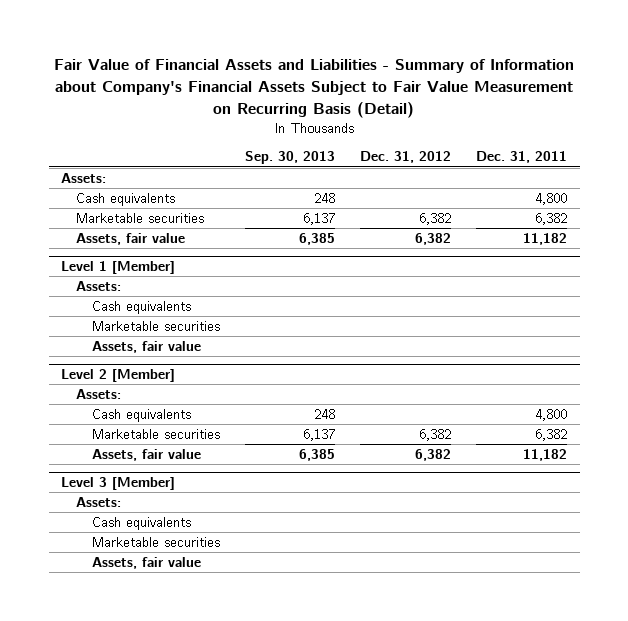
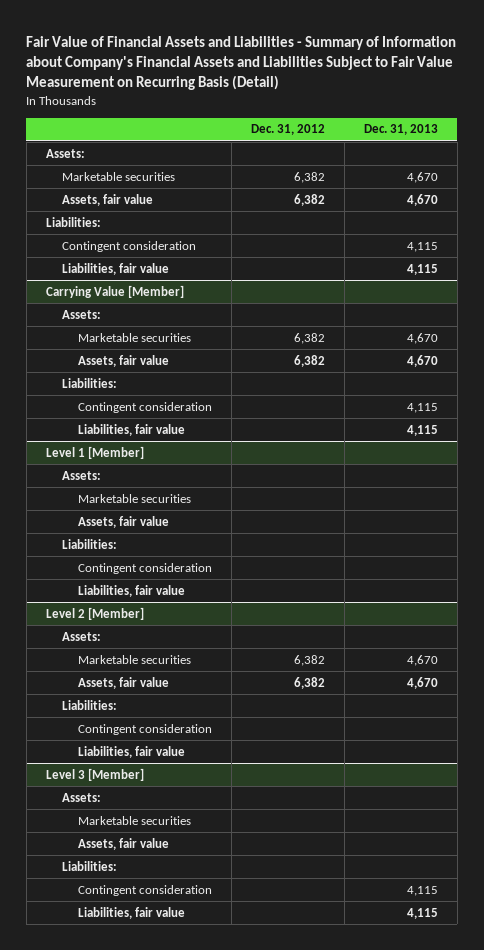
[54,59,575,118] Fair Value of Financial Assets and Liabilities - Summary of Information about Company's Financial Assets Subject to Fair Value Measurement on Recurring Basis (Detail) -> [26,35,457,91] Fair Value of Financial Assets and Liabilities - Summary of Information about Company's Financial Assets and Liabilities Subject to Fair Value Measurement on Recurring Basis (Detail)
[244,151,335,165] Sep. 30, 2013 -> none
[476,151,568,164] Dec. 31, 2011 -> none
none -> [363,124,438,136] Dec. 31, 2013
[76,192,176,206] Cash equivalents -> none
none -> [45,216,101,227] Liabilities:
none -> [62,240,197,252] Contingent consideration
none -> [62,262,170,275] Liabilities, fair value
none -> [45,284,184,298] Carrying Value [Member]
none -> [62,309,102,319] Assets:
none -> [78,332,192,342] Marketable securities
none -> [78,354,170,367] Assets, fair value
none -> [62,377,118,388] Liabilities:
none -> [78,401,213,413] Contingent consideration
none -> [78,423,186,436] Liabilities, fair value
[91,300,191,314] Cash equivalents -> none
none -> [62,538,118,549] Liabilities:
none -> [78,562,213,574] Contingent consideration
none -> [78,584,186,597] Liabilities, fair value
[91,408,191,422] Cash equivalents -> none
none -> [62,699,118,710] Liabilities:
none -> [78,723,213,735] Contingent consideration
none -> [78,745,186,758] Liabilities, fair value
[91,516,191,530] Cash equivalents -> none
none -> [62,860,118,871] Liabilities:
none -> [78,884,213,896] Contingent consideration
none -> [78,906,186,919] Liabilities, fair value

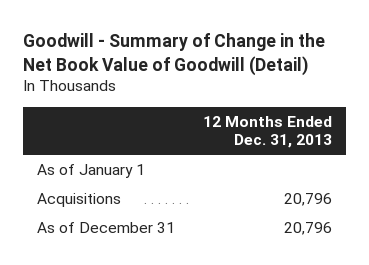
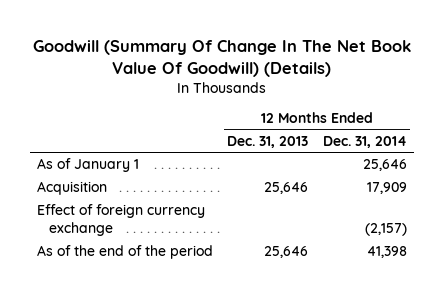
[23,33,326,76] Goodwill - Summary of Change in the Net Book Value of Goodwill (Detail) -> [32,39,411,77] Goodwill (Summary Of Change In The Net Book Value Of Goodwill) (Details)
none -> [322,136,407,149] Dec. 31, 2014
[37,193,122,208] Acquisitions -> [36,181,107,196] Acquisition
[283,193,332,207] 20,796 -> [264,182,309,195] 25,646
none -> [36,204,205,237] Effect of foreign currency exchange
[37,222,176,234] As of December 31 -> [36,245,213,260] As of the end of the period
[283,222,332,236] 20,796 -> [264,246,309,259] 25,646

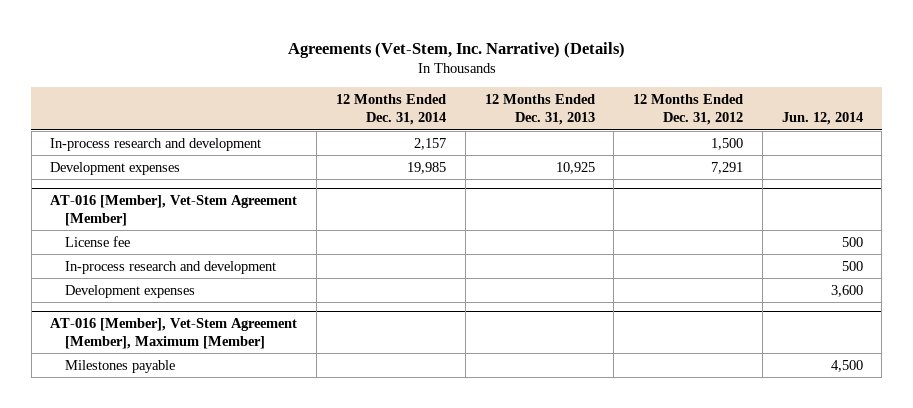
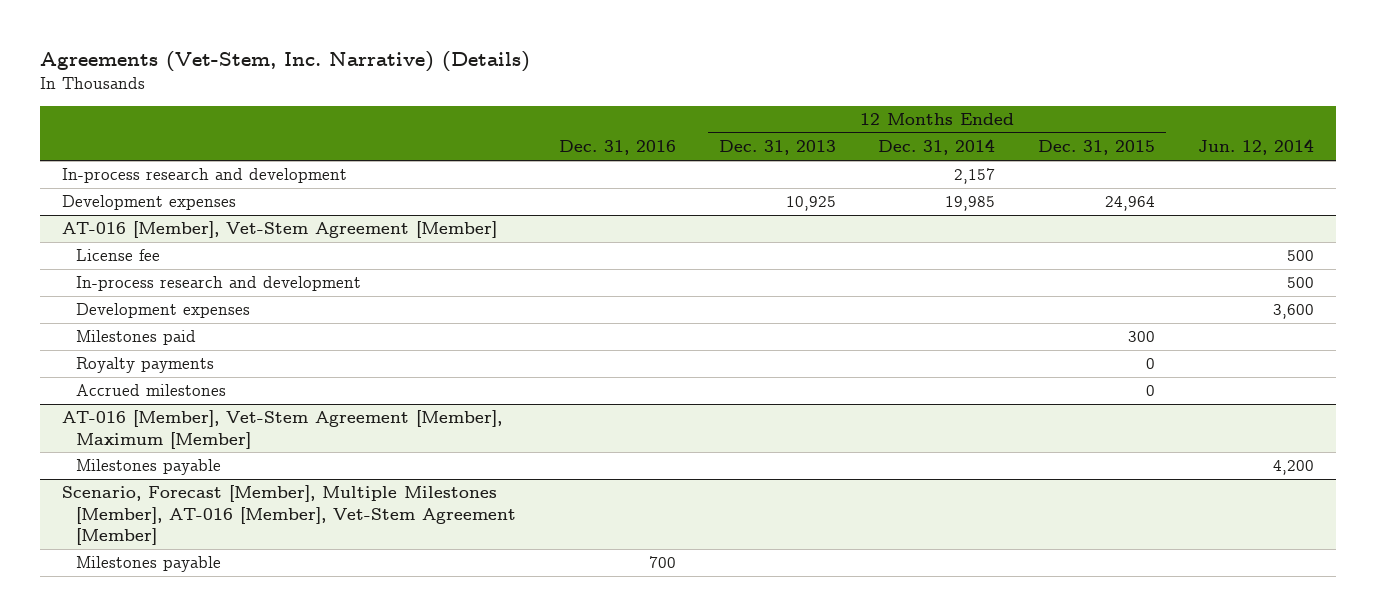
[633,93,744,126] 12 Months Ended Dec. 31, 2012 -> none
none -> [558,140,676,156] Dec. 31, 2016
none -> [1038,140,1156,156] Dec. 31, 2015
none -> [75,330,196,346] Milestones paid
none -> [75,357,214,374] Royalty payments
none -> [75,384,226,397] Accrued milestones
[830,359,863,372] 4,500 -> [1273,460,1315,476] 4,200
none -> [61,485,516,546] Scenario, Forecast [Member], Multiple Milestones [Member], AT-016 [Member], Vet-Stem Agreement [Member]
none -> [75,556,221,573] Milestones payable

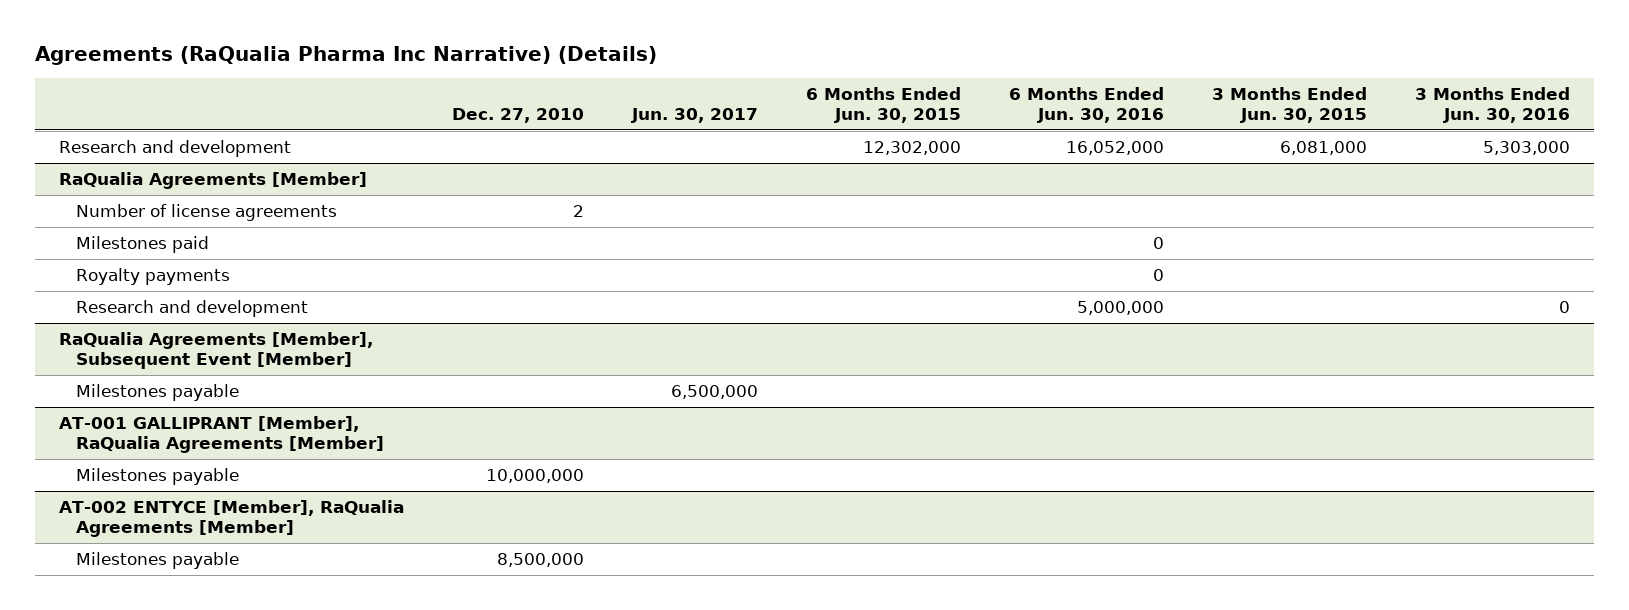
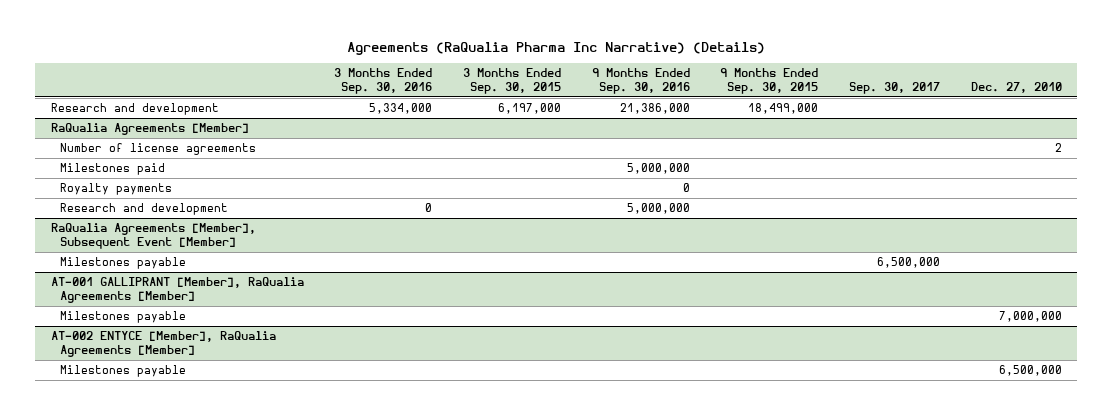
[630,107,758,123] Jun. 30, 2017 -> none
[805,86,961,123] 6 Months Ended Jun. 30, 2015 -> none
[1008,86,1164,123] 6 Months Ended Jun. 30, 2016 -> none
[1212,86,1368,123] 3 Months Ended Jun. 30, 2015 -> none
[1415,86,1571,123] 3 Months Ended Jun. 30, 2016 -> none
none -> [334,68,433,94] 3 Months Ended Sep. 30, 2016
none -> [462,68,561,94] 3 Months Ended Sep. 30, 2015
none -> [591,68,690,94] 9 Months Ended Sep. 30, 2016
none -> [720,68,819,94] 9 Months Ended Sep. 30, 2015
none -> [848,81,940,94] Sep. 30, 2017
[485,469,584,484] 10,000,000 -> [998,311,1062,323] 7,000,000
[496,553,584,568] 8,500,000 -> [998,365,1062,377] 6,500,000

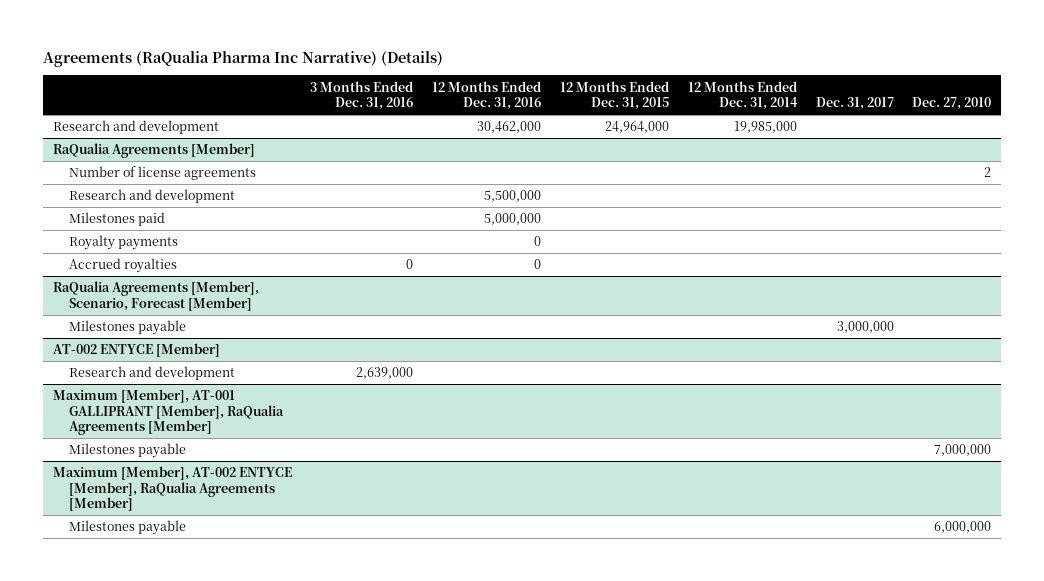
[334,68,433,94] 3 Months Ended Sep. 30, 2016 -> none
[462,68,561,94] 3 Months Ended Sep. 30, 2015 -> none
[591,68,690,94] 9 Months Ended Sep. 30, 2016 -> none
[720,68,819,94] 9 Months Ended Sep. 30, 2015 -> none
[848,81,940,94] Sep. 30, 2017 -> none
none -> [310,80,414,111] 3 Months Ended Dec. 31, 2016
none -> [432,80,542,111] 12 Months Ended Dec. 31, 2016
none -> [559,80,669,111] 12 Months Ended Dec. 31, 2015
none -> [687,80,798,111] 12 Months Ended Dec. 31, 2014
none -> [815,97,894,111] Dec. 31, 2017
[59,203,228,216] Research and development -> [68,189,235,204] Research and development
[50,223,256,249] RaQualia Agreements [Member], Subsequent Event [Member] -> none
[59,257,186,270] Milestones payable -> none
none -> [68,258,177,274] Accrued royalties
none -> [52,281,259,311] RaQualia Agreements [Member], Scenario, Forecast [Member]
none -> [68,320,186,336] Milestones payable
none -> [52,343,220,358] AT-002 ENTYCE [Member]
none -> [68,366,235,381] Research and development
[50,277,304,303] AT-001 GALLIPRANT [Member], RaQualia Agreements [Member] -> [52,389,284,436] Maximum [Member], AT-001 GALLIPRANT [Member], RaQualia Agreements [Member]
[50,331,276,357] AT-002 ENTYCE [Member], RaQualia Agreements [Member] -> [52,466,292,512] Maximum [Member], AT-002 ENTYCE [Member], RaQualia Agreements [Member]
[998,365,1062,377] 6,500,000 -> [934,521,992,534] 6,000,000

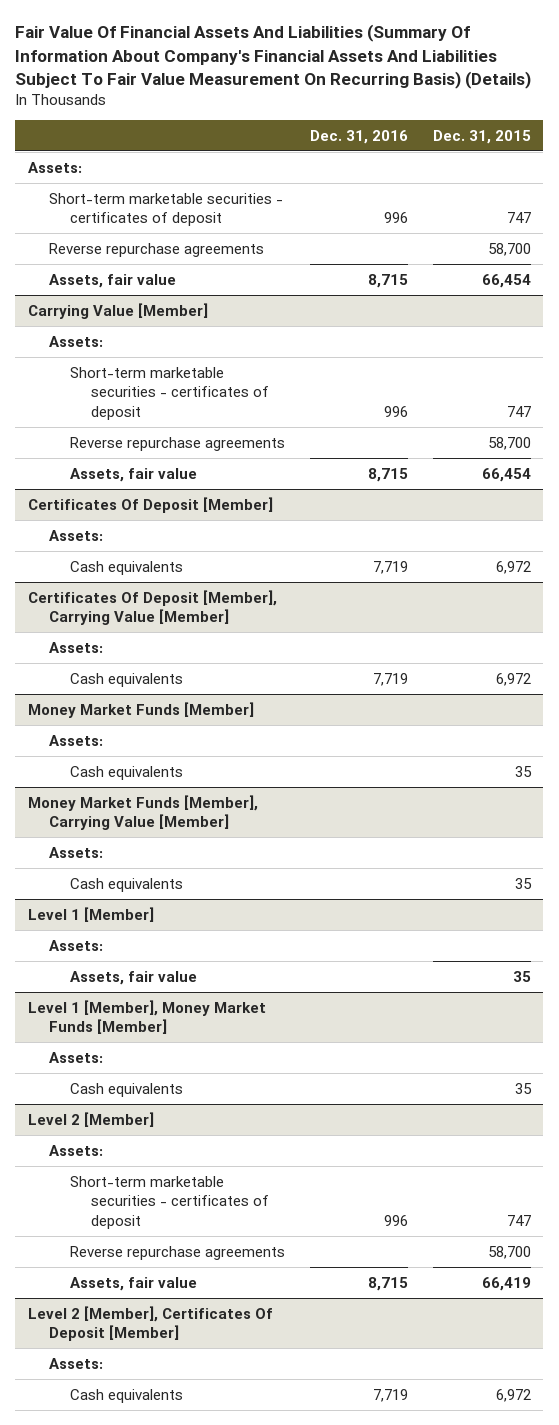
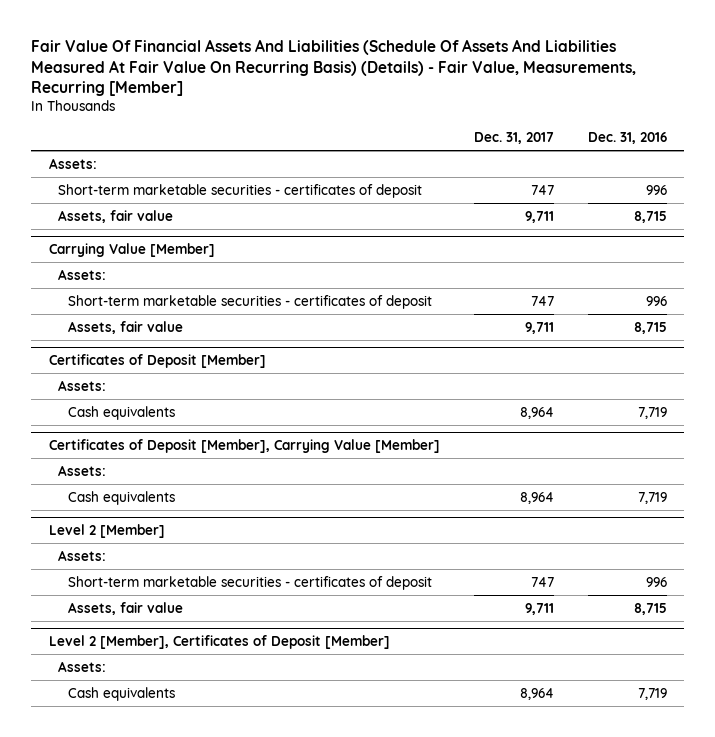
[15,24,532,89] Fair Value Of Financial Assets And Liabilities (Summary Of Information About Company's Financial Assets And Liabilities Subject To Fair Value Measurement On Recurring Basis) (Details) -> [31,39,637,97] Fair Value Of Financial Assets And Liabilities (Schedule Of Assets And Liabilities Measured At Fair Value On Recurring Basis) (Details) - Fair Value, Measurements, Recurring [Member]
[432,129,531,144] Dec. 31, 2015 -> none
none -> [473,131,554,144] Dec. 31, 2017
[48,242,264,257] Reverse repurchase agreements -> none
[69,436,285,451] Reverse repurchase agreements -> none
[27,496,273,513] Certificates Of Deposit [Member] -> [48,354,266,369] Certificates of Deposit [Member]
[27,589,277,626] Certificates Of Deposit [Member], Carrying Value [Member] -> [48,439,440,454] Certificates of Deposit [Member], Carrying Value [Member]
[27,701,254,718] Money Market Funds [Member] -> none
[48,734,103,746] Assets: -> none
[69,765,183,780] Cash equivalents -> none
[27,794,258,831] Money Market Funds [Member], Carrying Value [Member] -> none
[48,846,103,858] Assets: -> none
[69,877,183,892] Cash equivalents -> none
[27,906,154,922] Level 1 [Member] -> none
[48,939,103,951] Assets: -> none
[69,970,197,985] Assets, fair value -> none
[27,999,266,1035] Level 1 [Member], Money Market Funds [Member] -> none
[48,1051,103,1063] Assets: -> none
[69,1082,183,1097] Cash equivalents -> none
[69,1245,285,1260] Reverse repurchase agreements -> none
[27,1305,273,1342] Level 2 [Member], Certificates Of Deposit [Member] -> [48,635,390,650] Level 2 [Member], Certificates of Deposit [Member]

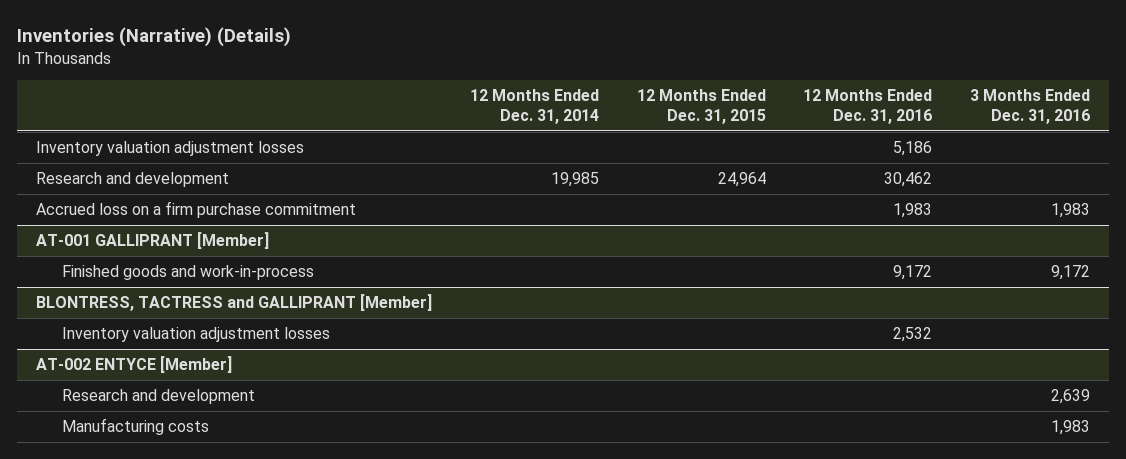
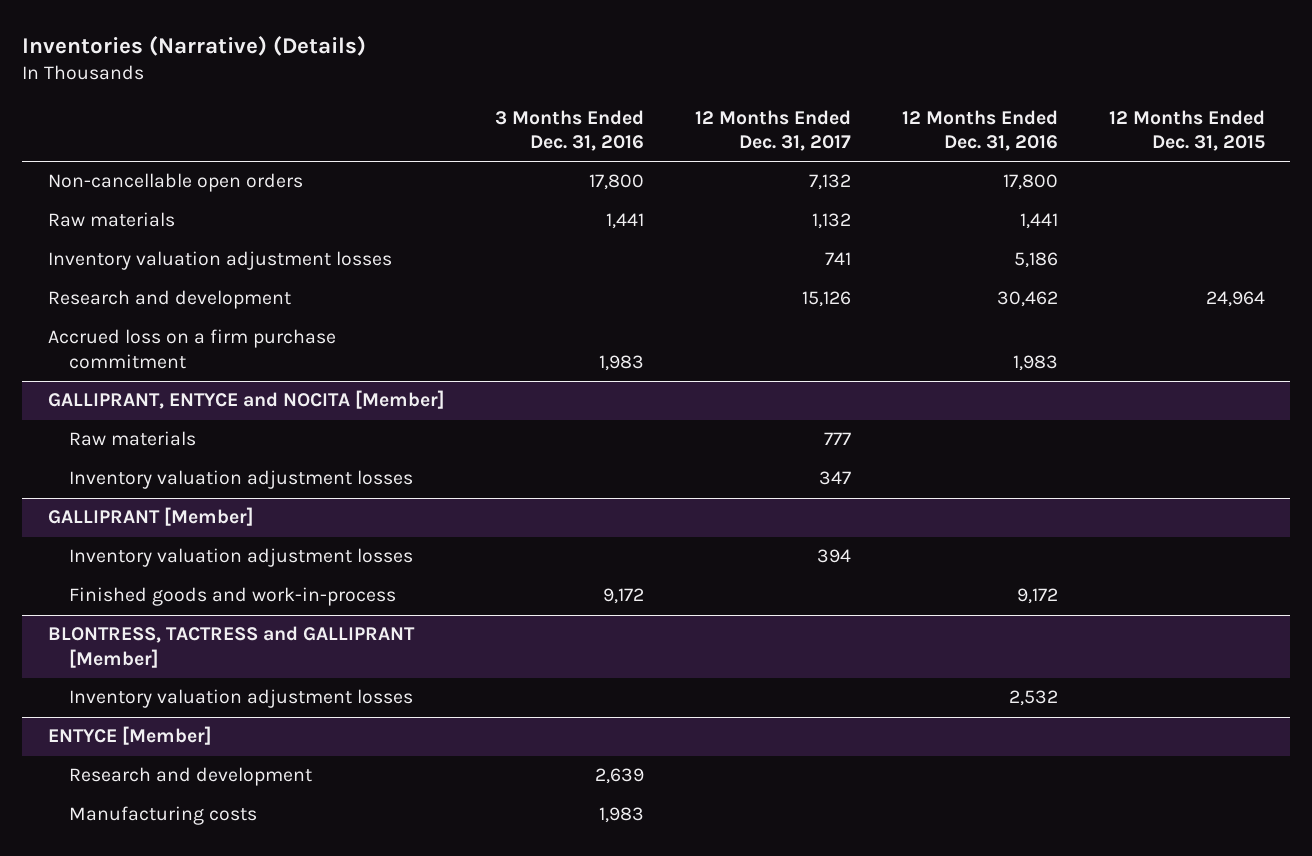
[469,89,599,125] 12 Months Ended Dec. 31, 2014 -> none
none -> [695,109,852,152] 12 Months Ended Dec. 31, 2017
none -> [47,173,303,193] Non-cancellable open orders
none -> [47,212,175,228] Raw materials
none -> [47,390,445,410] GALLIPRANT, ENTYCE and NOCITA [Member]
none -> [69,431,197,447] Raw materials
none -> [69,470,414,490] Inventory valuation adjustment losses
[35,232,269,250] AT-001 GALLIPRANT [Member] -> [47,507,254,527] GALLIPRANT [Member]
none -> [69,548,414,568] Inventory valuation adjustment losses
[35,356,232,374] AT-002 ENTYCE [Member] -> [47,726,212,746] ENTYCE [Member]

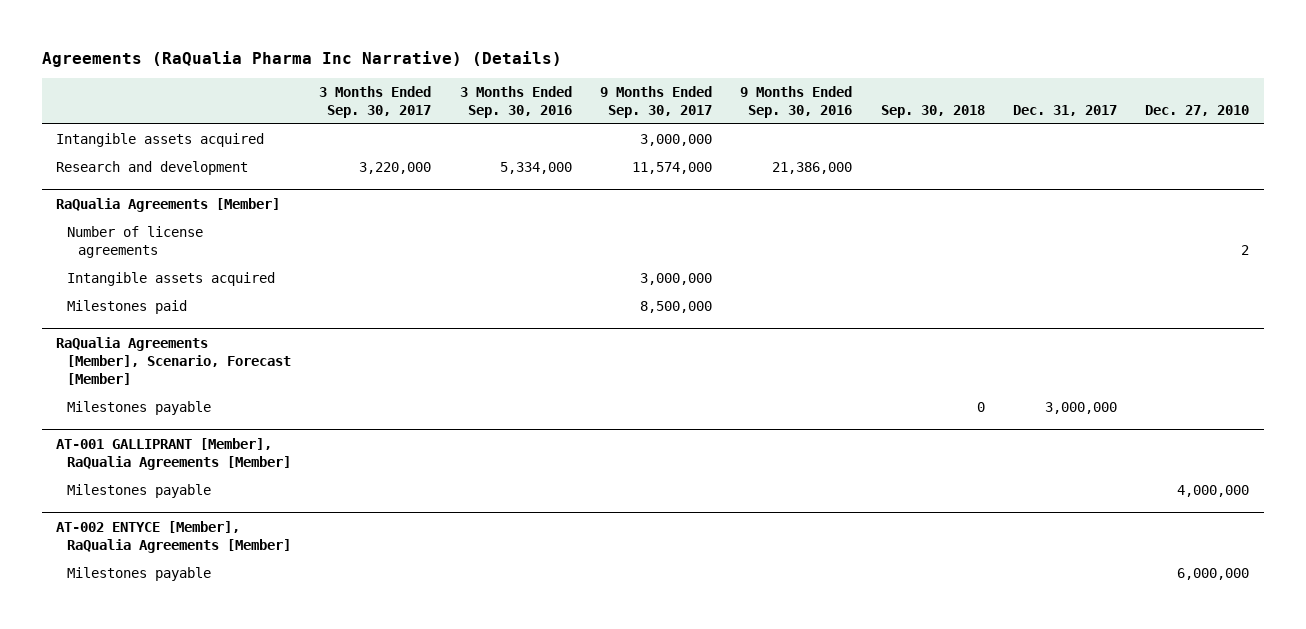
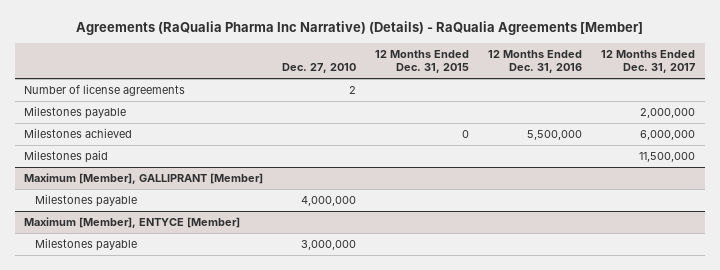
[41,50,562,67] Agreements (RaQualia Pharma Inc Narrative) (Details) -> [75,21,643,36] Agreements (RaQualia Pharma Inc Narrative) (Details) - RaQualia Agreements [Member]
[319,85,432,118] 3 Months Ended Sep. 30, 2017 -> none
[459,85,572,118] 3 Months Ended Sep. 30, 2016 -> none
[600,85,713,118] 9 Months Ended Sep. 30, 2017 -> none
[740,85,853,118] 9 Months Ended Sep. 30, 2016 -> none
[880,104,985,118] Sep. 30, 2018 -> none
[1013,104,1118,116] Dec. 31, 2017 -> none
none -> [375,50,470,74] 12 Months Ended Dec. 31, 2015
none -> [488,50,583,74] 12 Months Ended Dec. 31, 2016
none -> [601,50,696,74] 12 Months Ended Dec. 31, 2017
[56,133,265,148] Intangible assets acquired -> none
[56,161,249,176] Research and development -> none
[56,198,281,213] RaQualia Agreements [Member] -> none
[66,226,203,259] Number of license agreements -> none
[66,272,275,287] Intangible assets acquired -> none
[66,300,187,315] Milestones paid -> none
[56,337,291,386] RaQualia Agreements [Member], Scenario, Forecast [Member] -> none
[66,401,211,416] Milestones payable -> none
none -> [24,83,186,96] Number of license agreements
none -> [24,105,127,119] Milestones payable
none -> [24,127,133,138] Milestones achieved
none -> [24,149,109,163] Milestones paid
[56,438,291,471] AT-001 GALLIPRANT [Member], RaQualia Agreements [Member] -> [24,172,264,184] Maximum [Member], GALLIPRANT [Member]
[56,521,291,554] AT-002 ENTYCE [Member], RaQualia Agreements [Member] -> none
[66,567,211,582] Milestones payable -> none
none -> [24,216,241,228] Maximum [Member], ENTYCE [Member]
none -> [34,237,137,251] Milestones payable

